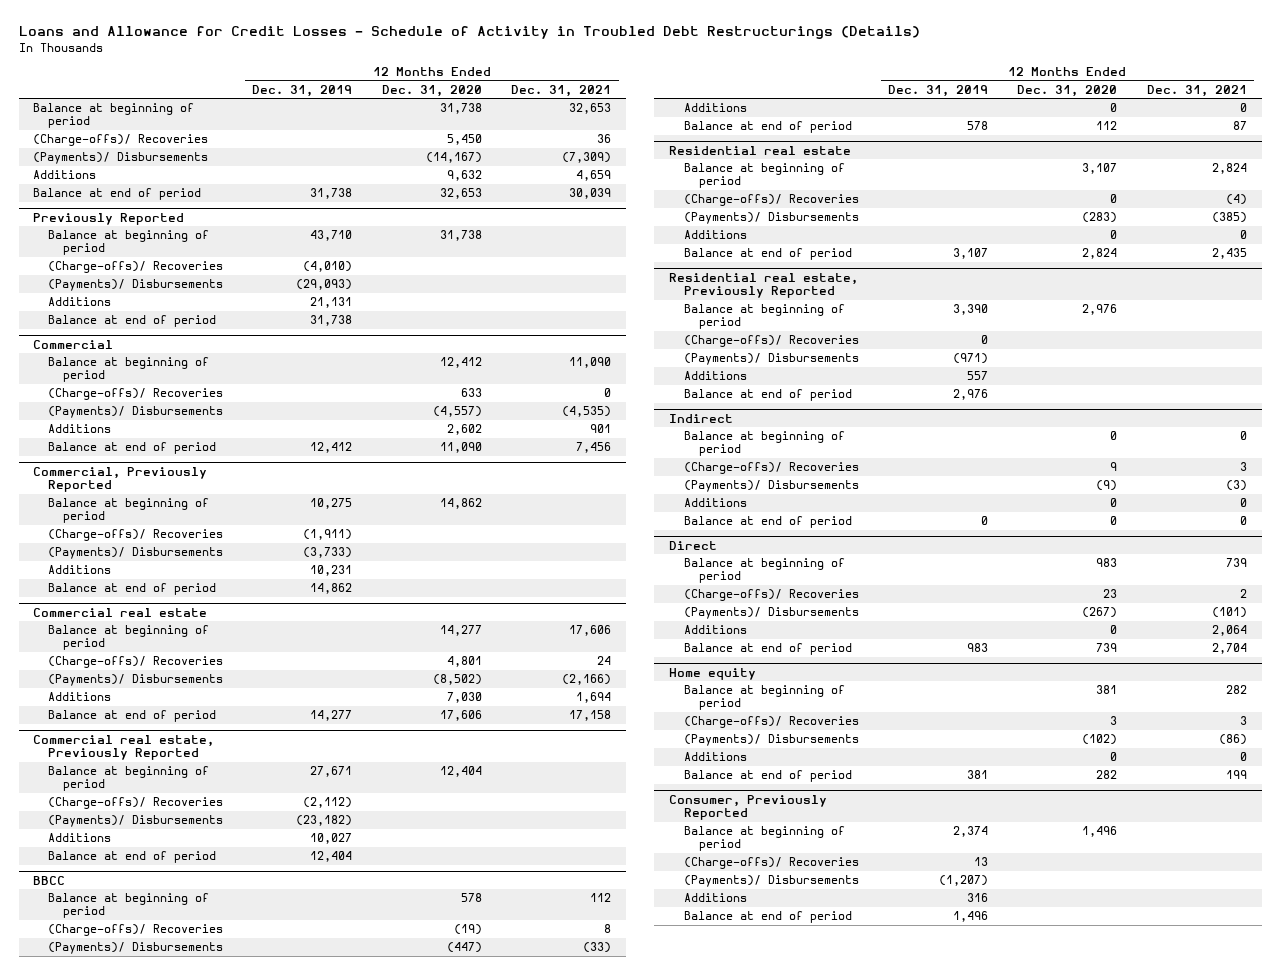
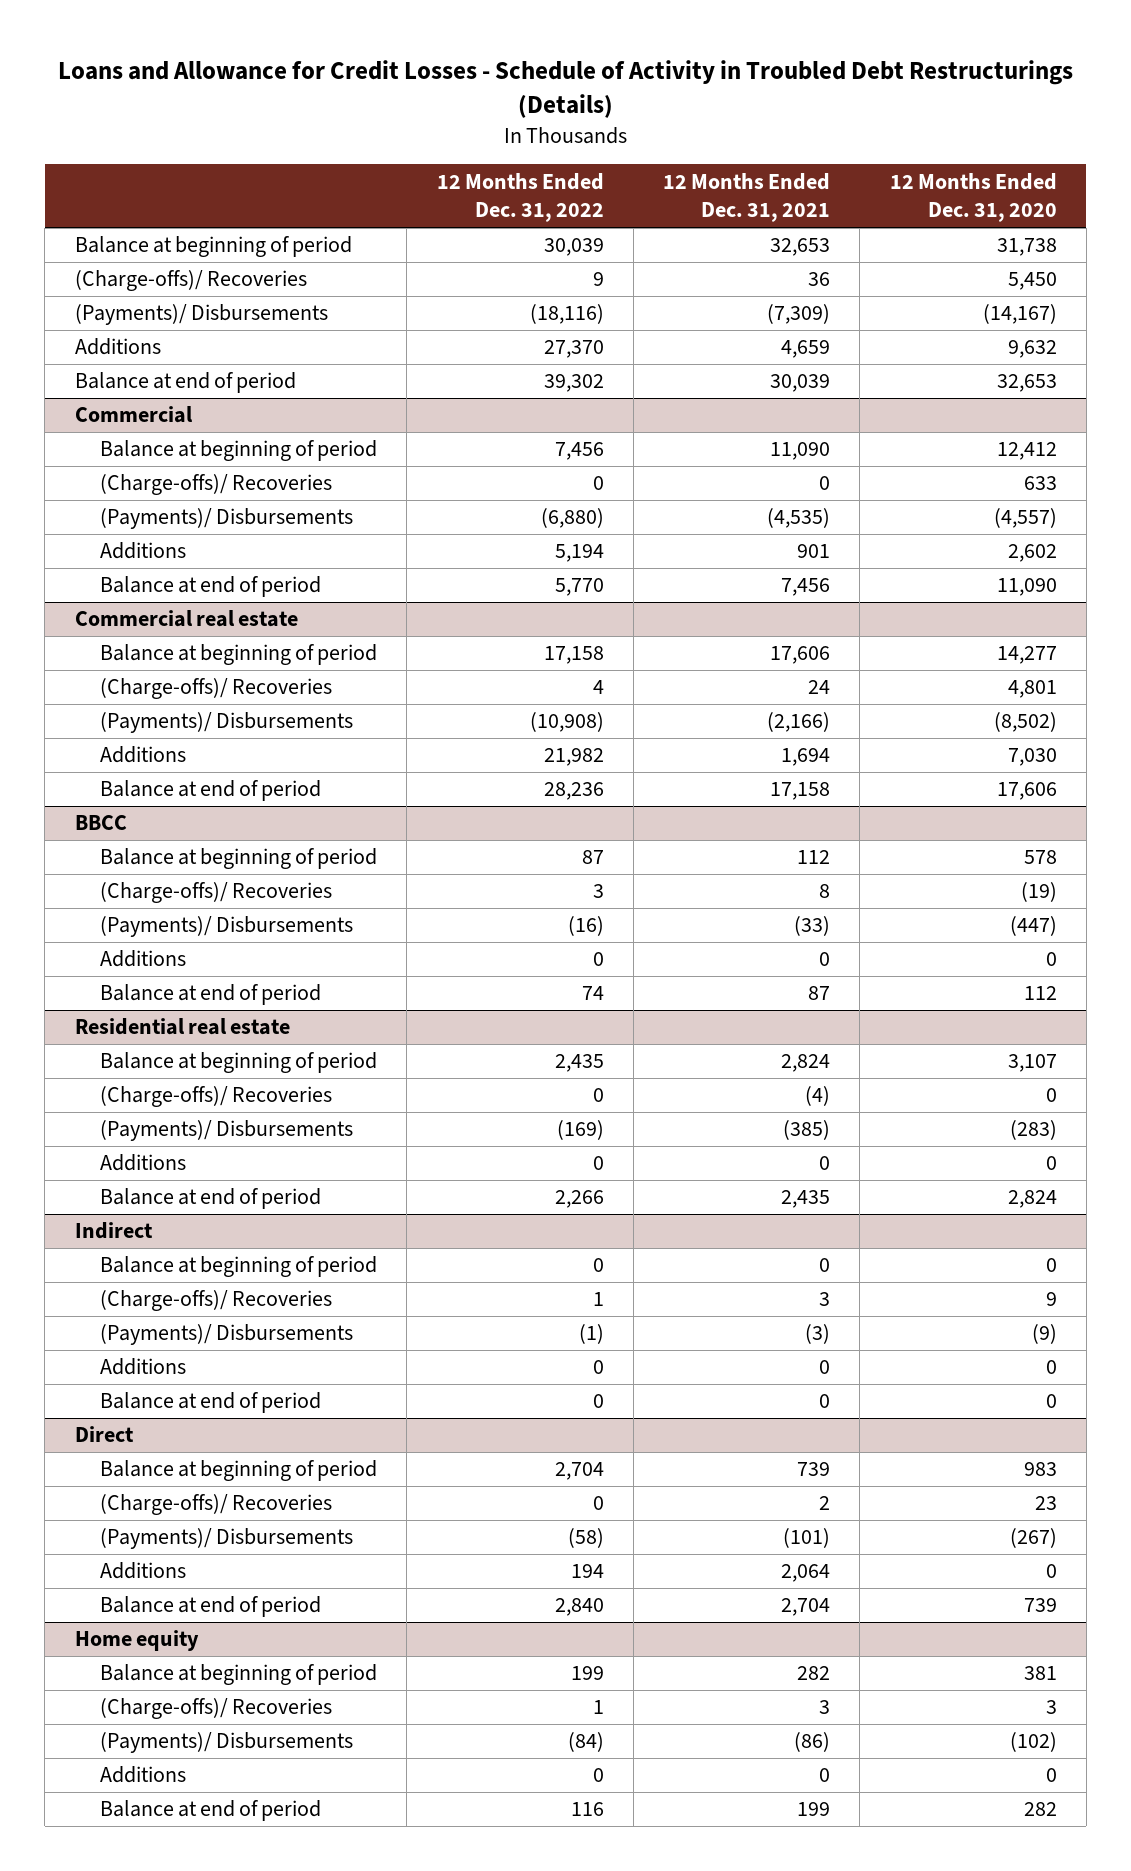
[252,84,353,97] Dec. 31, 2019 -> none
none -> [436,172,604,223] 12 Months Ended Dec. 31, 2022
[33,212,185,225] Previously Reported -> none
[48,230,210,256] Balance at beginning of period -> none
[48,261,224,274] (Charge-offs)/ Recoveries -> none
[48,279,224,292] (Payments)/ Disbursements -> none
[48,297,112,307] Additions -> none
[48,315,217,328] Balance at end of period -> none
[33,466,208,493] Commercial, Previously Reported -> none
[48,498,210,524] Balance at beginning of period -> none
[48,529,224,542] (Charge-offs)/ Recoveries -> none
[48,547,224,560] (Payments)/ Disbursements -> none
[48,565,112,575] Additions -> none
[48,583,217,596] Balance at end of period -> none
[33,734,215,761] Commercial real estate, Previously Reported -> none
[48,766,210,792] Balance at beginning of period -> none
[48,797,224,810] (Charge-offs)/ Recoveries -> none
[48,815,224,828] (Payments)/ Disbursements -> none
[48,833,112,843] Additions -> none
[48,851,217,864] Balance at end of period -> none
[668,272,858,299] Residential real estate, Previously Reported -> none
[683,304,845,330] Balance at beginning of period -> none
[683,335,859,348] (Charge-offs)/ Recoveries -> none
[683,353,859,366] (Payments)/ Disbursements -> none
[683,371,747,381] Additions -> none
[683,389,852,402] Balance at end of period -> none
[668,794,827,821] Consumer, Previously Reported -> none
[683,826,845,852] Balance at beginning of period -> none
[683,857,859,870] (Charge-offs)/ Recoveries -> none
[683,875,859,888] (Payments)/ Disbursements -> none
[683,893,747,903] Additions -> none
[683,911,852,924] Balance at end of period -> none

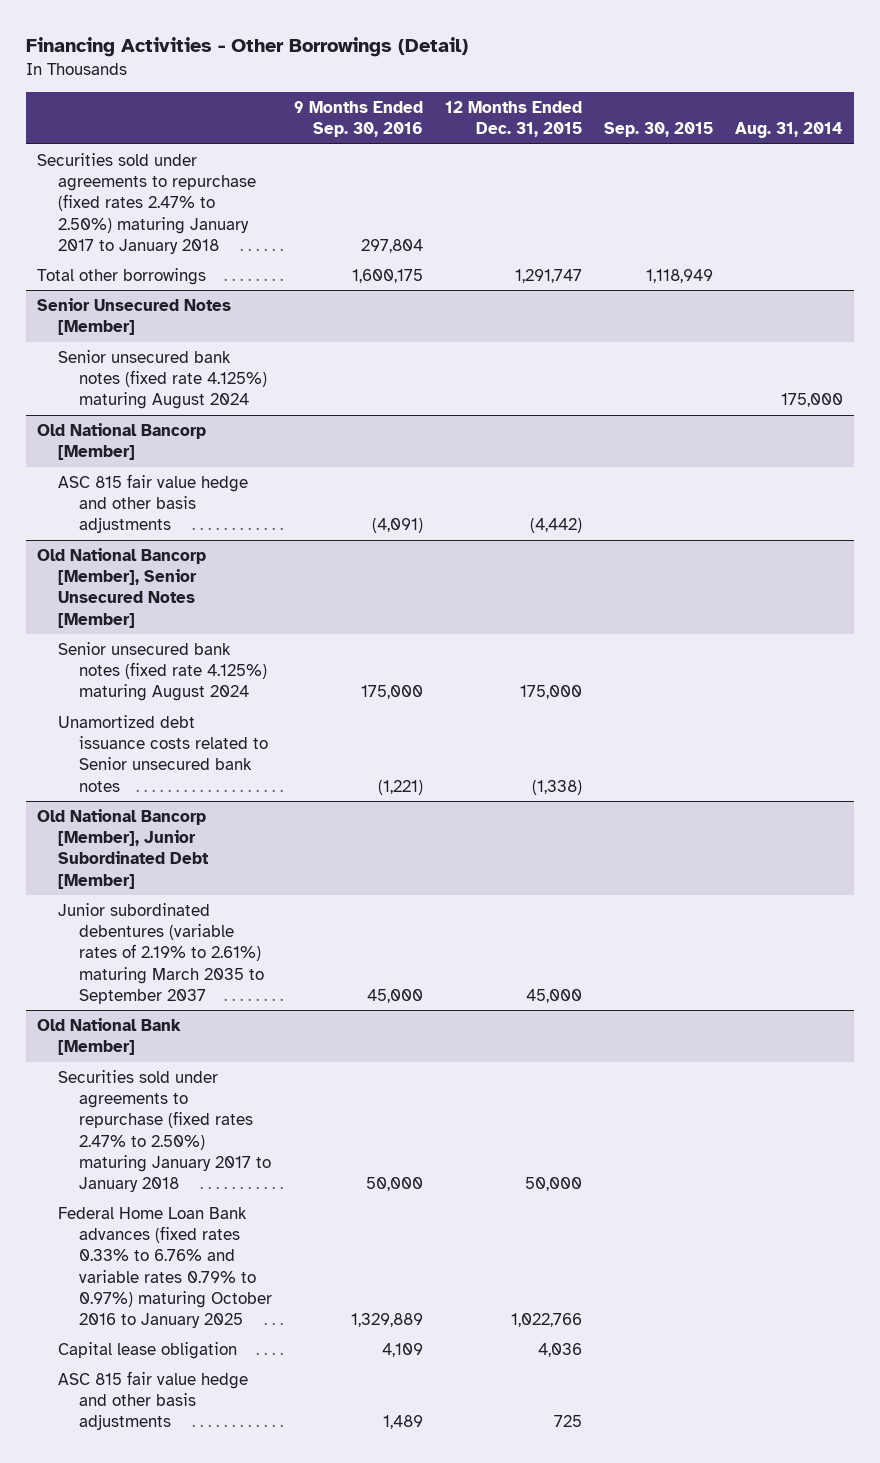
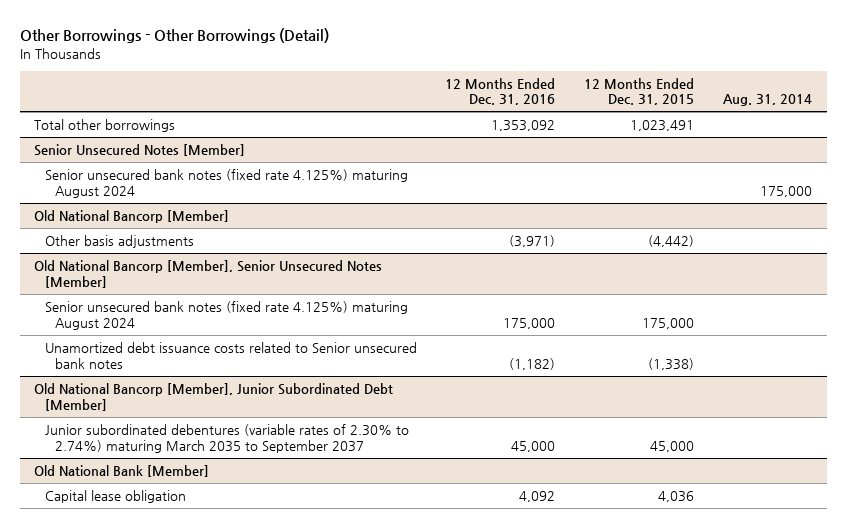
[25,37,468,58] Financing Activities - Other Borrowings (Detail) -> [19,27,329,43] Other Borrowings - Other Borrowings (Detail)
[293,101,423,138] 9 Months Ended Sep. 30, 2016 -> none
[603,122,713,138] Sep. 30, 2015 -> none
none -> [445,77,556,106] 12 Months Ended Dec. 31, 2016
[36,152,256,254] Securities sold under agreements to repurchase (fixed rates 2.47% to 2.50%) maturing January 2017 to January 2018 -> none
[514,268,582,283] 1,291,747 -> [630,120,695,132] 1,023,491
[57,473,248,534] ASC 815 fair value hedge and other basis adjustments -> [44,235,194,249] Other basis adjustments
[57,902,264,1004] Junior subordinated debentures (variable rates of 2.19% to 2.61%) maturing March 2035 to September 2037 -> [44,424,409,453] Junior subordinated debentures (variable rates of 2.30% to 2.74%) maturing March 2035 to September 2037
[57,1069,271,1193] Securities sold under agreements to repurchase (fixed rates 2.47% to 2.50%) maturing January 2017 to January 2018 -> none
[57,1206,272,1329] Federal Home Loan Bank advances (fixed rates 0.33% to 6.76% and variable rates 0.79% to 0.97%) maturing October 2016 to January 2025 -> none
[57,1370,248,1431] ASC 815 fair value hedge and other basis adjustments -> none

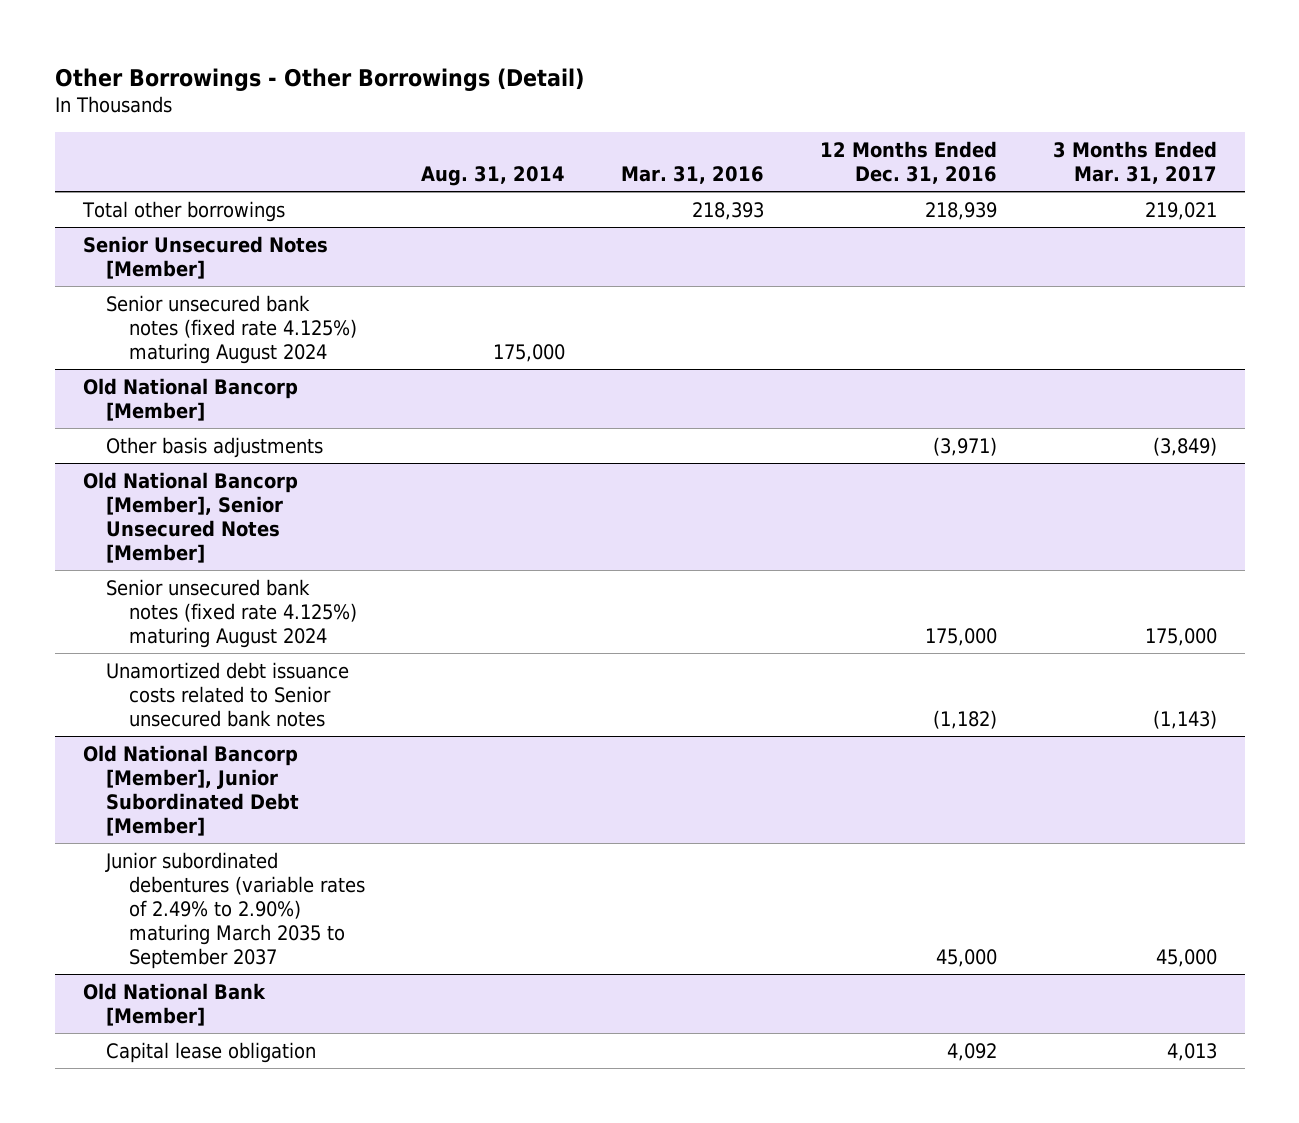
[584,77,695,106] 12 Months Ended Dec. 31, 2015 -> none
none -> [620,165,764,184] Mar. 31, 2016
none -> [1052,140,1217,184] 3 Months Ended Mar. 31, 2017
[491,120,556,132] 1,353,092 -> [924,201,997,220] 218,939
[44,424,409,453] Junior subordinated debentures (variable rates of 2.30% to 2.74%) maturing March 2035 to September 2037 -> [104,851,366,969] Junior subordinated debentures (variable rates of 2.49% to 2.90%) maturing March 2035 to September 2037

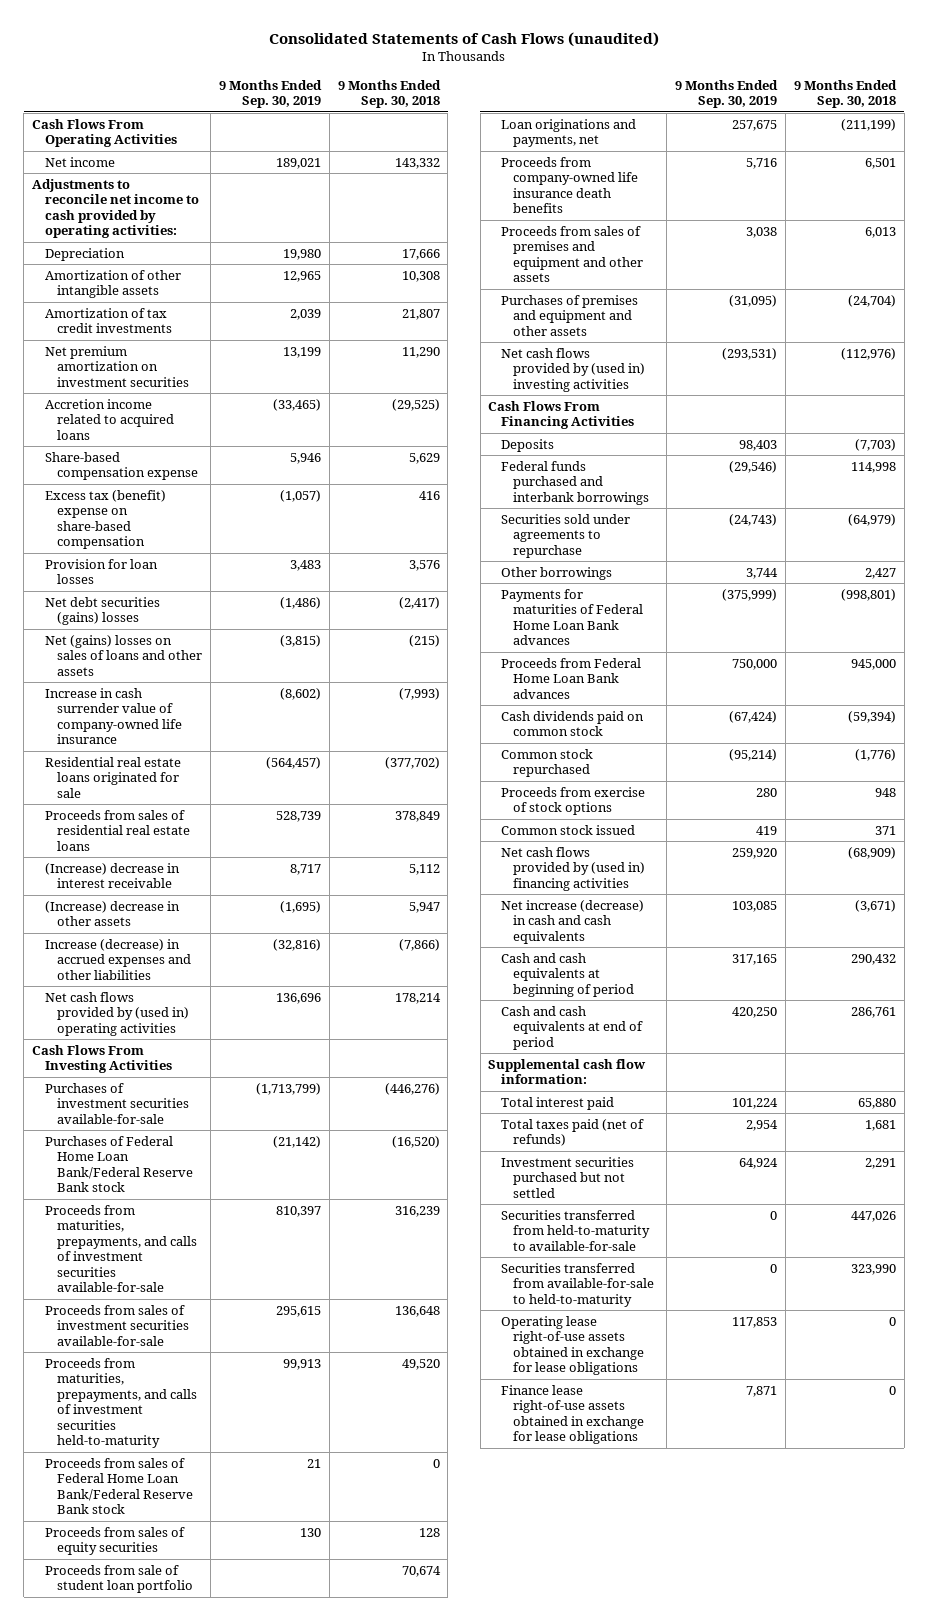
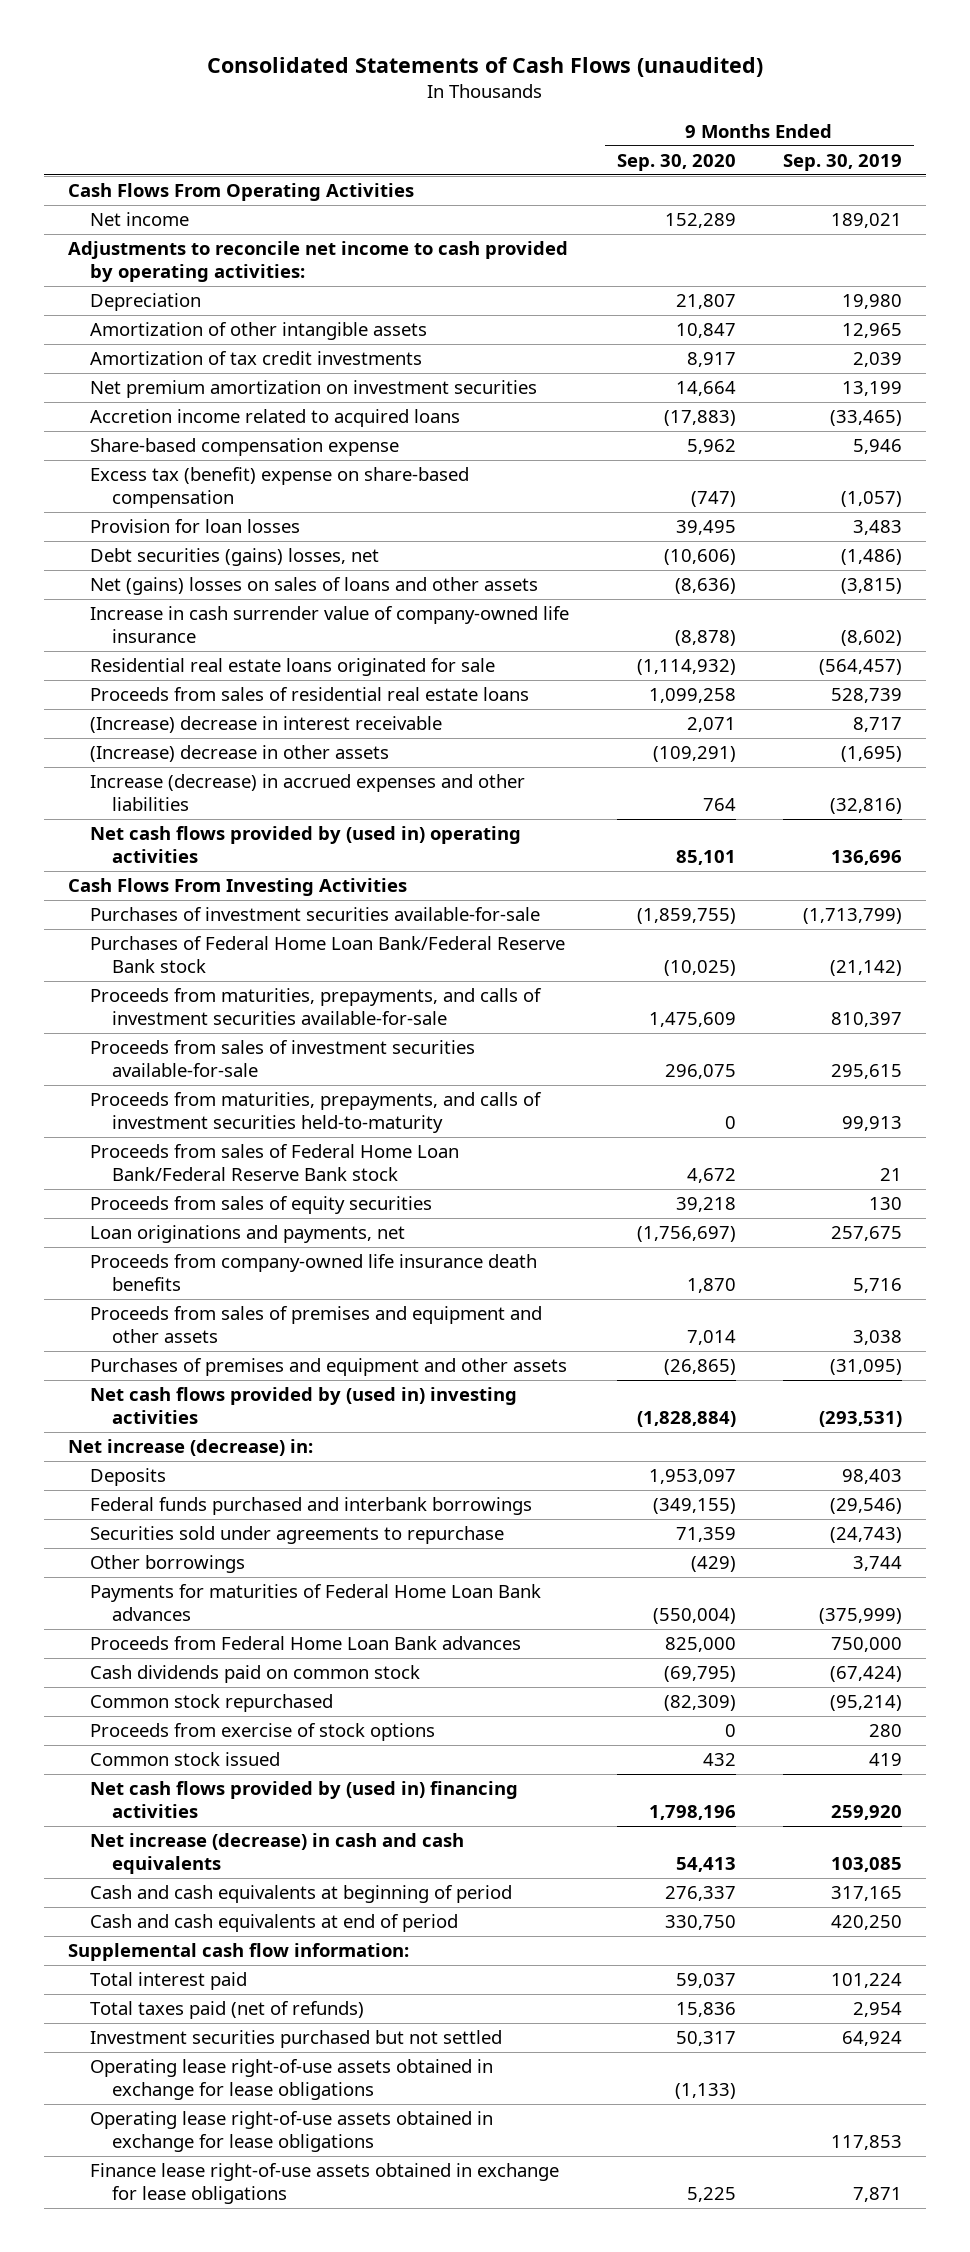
[337,79,441,109] 9 Months Ended Sep. 30, 2018 -> none
none -> [616,153,736,171] Sep. 30, 2020
[44,596,160,626] Net debt securities (gains) losses -> [90,548,380,567] Debt securities (gains) losses, net
[44,1564,194,1594] Proceeds from sale of student loan portfolio -> none
[488,400,634,430] Cash Flows From Financing Activities -> none
none -> [68,1439,314,1457] Net increase (decrease) in:
[500,1209,651,1251] Securities transferred from held-to-maturity to available-for-sale -> none
[500,1262,655,1307] Securities transferred from available-for-sale to held-to-maturity -> none
none -> [90,2059,494,2100] Operating lease right-of-use assets obtained in exchange for lease obligations

